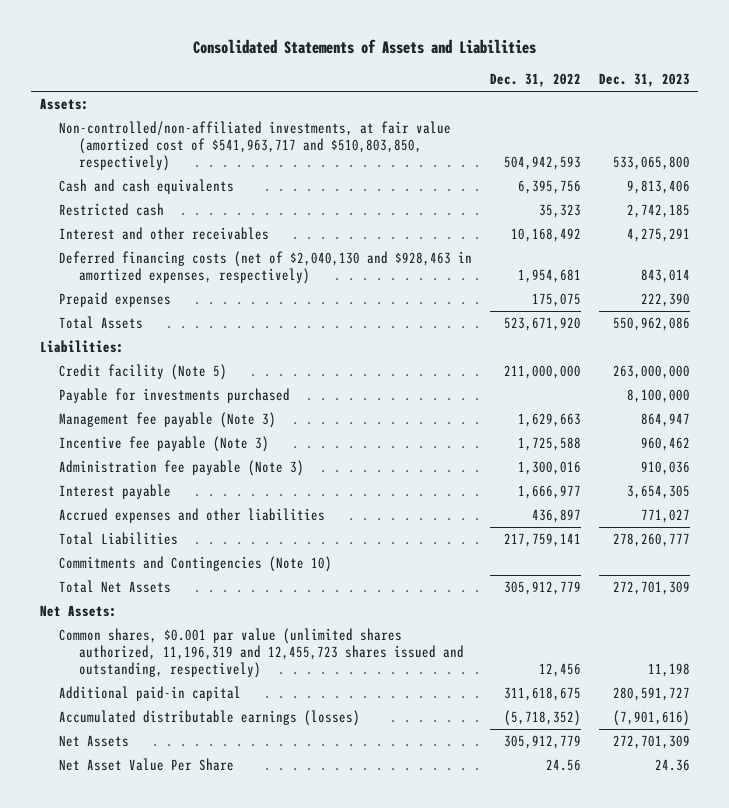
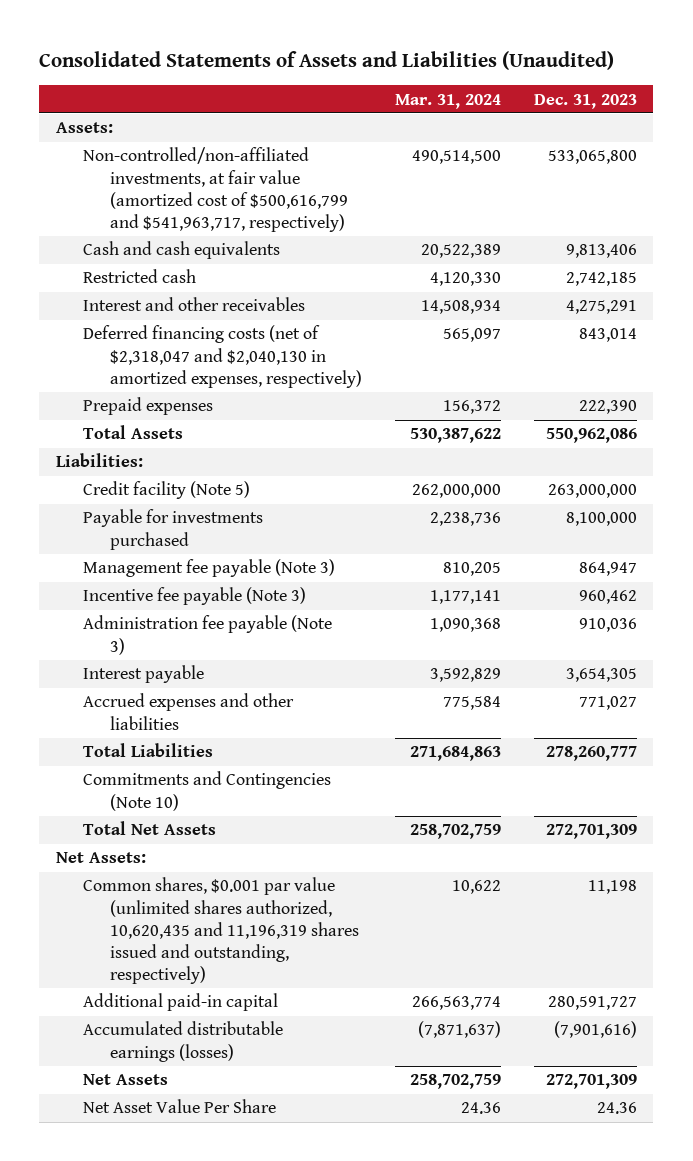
[192,38,536,54] Consolidated Statements of Assets and Liabilities -> [39,51,615,71] Consolidated Statements of Assets and Liabilities (Unaudited)
[489,73,581,88] Dec. 31, 2022 -> none
none -> [394,93,501,109] Mar. 31, 2024
[59,121,452,172] Non-controlled/non-affiliated investments, at fair value (amortized cost of $541,963,717 and $510,803,850, respectively) -> [82,147,348,232] Non-controlled/non-affiliated investments, at fair value (amortized cost of $500,616,799 and $541,963,717, respectively)
[59,251,473,285] Deferred financing costs (net of $2,040,130 and $928,463 in amortized expenses, respectively) -> [82,325,362,388] Deferred financing costs (net of $2,318,047 and $2,040,130 in amortized expenses, respectively)
[59,628,465,679] Common shares, $0.001 par value (unlimited shares authorized, 11,196,319 and 12,455,723 shares issued and outstanding, respectively) -> [82,877,359,985] Common shares, $0.001 par value (unlimited shares authorized, 10,620,435 and 11,196,319 shares issued and outstanding, respectively)

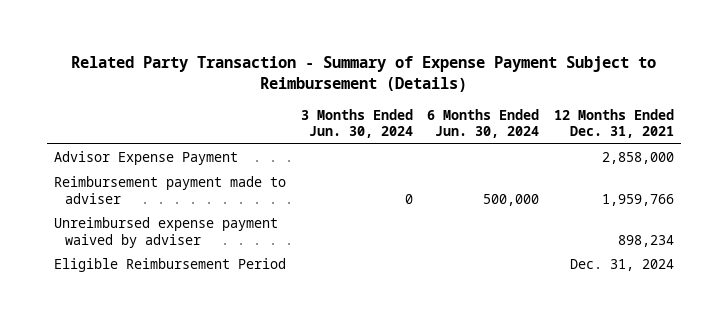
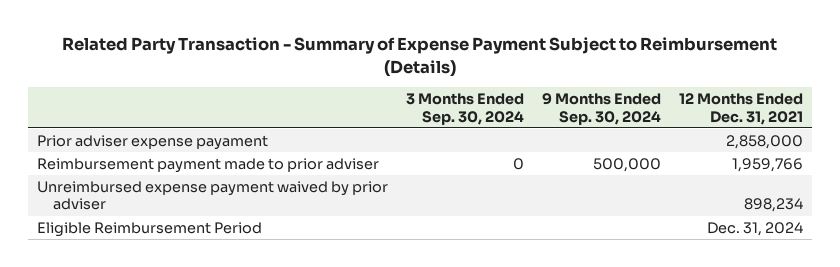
[300,108,413,139] 3 Months Ended Jun. 30, 2024 -> none
[427,108,540,139] 6 Months Ended Jun. 30, 2024 -> none
none -> [406,93,525,125] 3 Months Ended Sep. 30, 2024
none -> [542,93,662,125] 9 Months Ended Sep. 30, 2024
[53,151,238,166] Advisor Expense Payment -> [37,134,269,150] Prior adviser expense payament
[53,176,286,204] Reimbursement payment made to adviser -> [37,157,380,173] Reimbursement payment made to prior adviser
[53,217,278,248] Unreimbursed expense payment waived by adviser -> [37,180,389,211] Unreimbursed expense payment waived by prior adviser

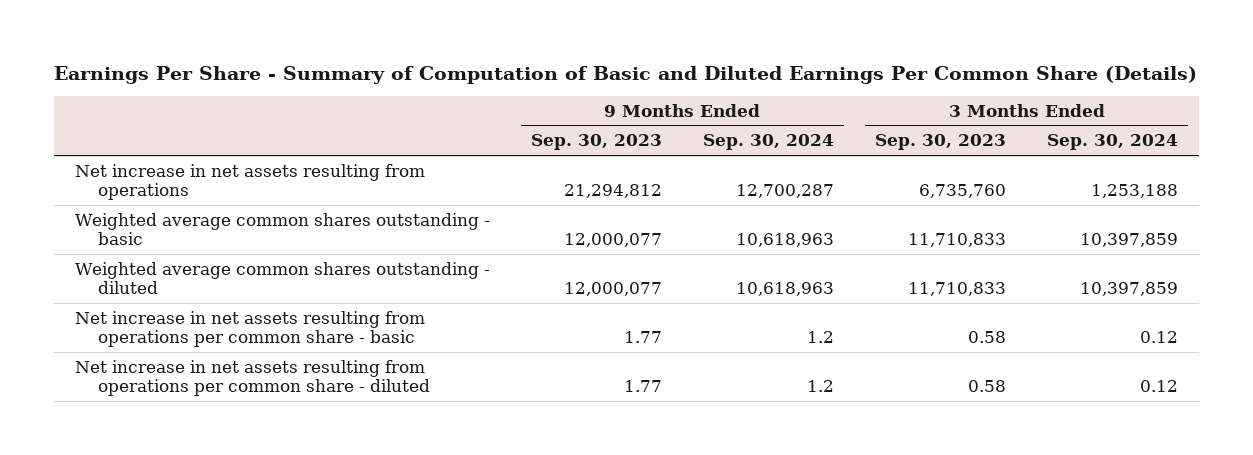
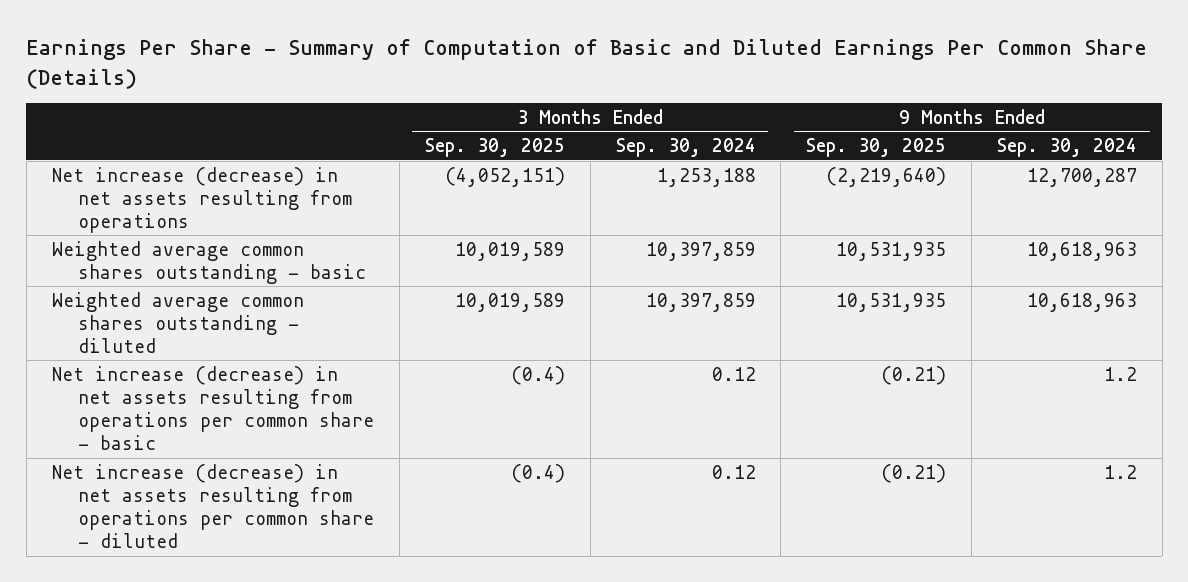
[530,134,662,151] Sep. 30, 2023 -> none
[875,134,1007,151] Sep. 30, 2023 -> none
none -> [424,138,565,158] Sep. 30, 2025
none -> [806,138,947,158] Sep. 30, 2025
[74,163,425,201] Net increase in net assets resulting from operations -> [51,166,353,233] Net increase (decrease) in net assets resulting from operations
[74,310,425,348] Net increase in net assets resulting from operations per common share - basic -> [51,365,375,451] Net increase (decrease) in net assets resulting from operations per common share - basic
[74,359,431,397] Net increase in net assets resulting from operations per common share - diluted -> [51,463,375,549] Net increase (decrease) in net assets resulting from operations per common share - diluted

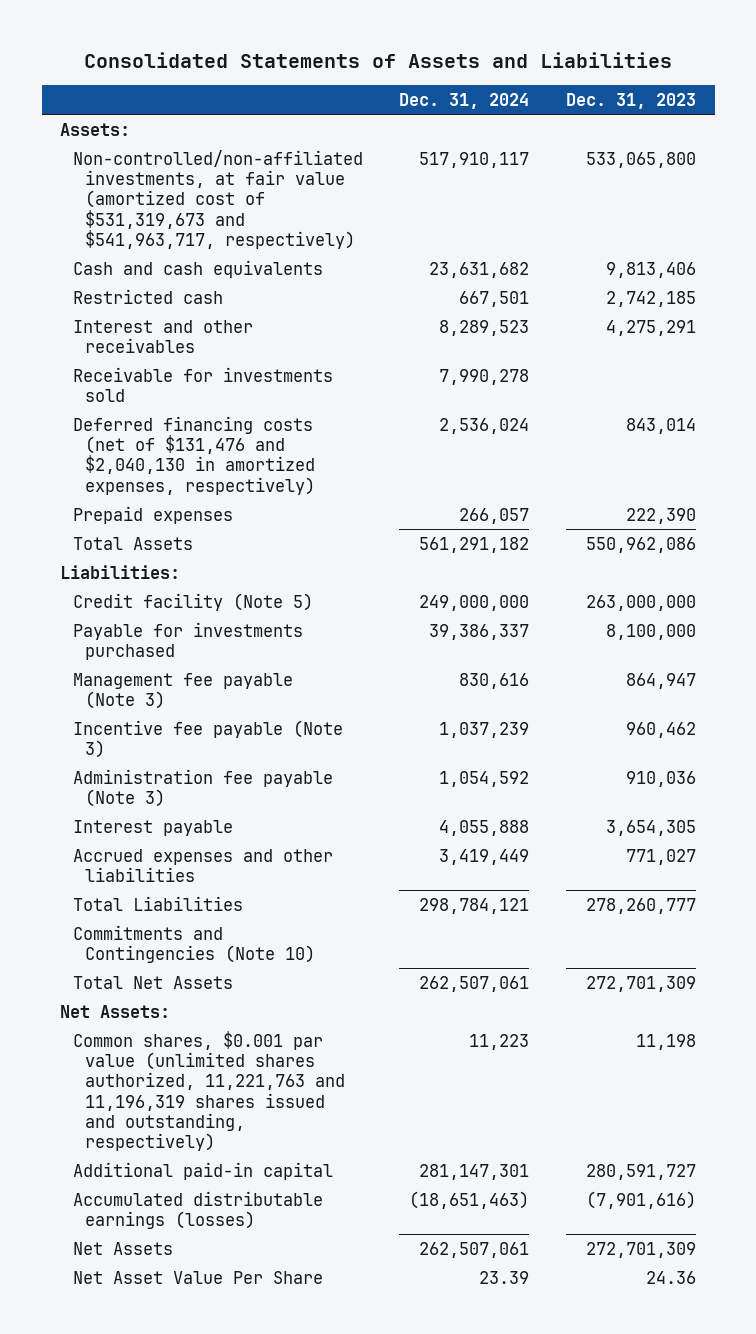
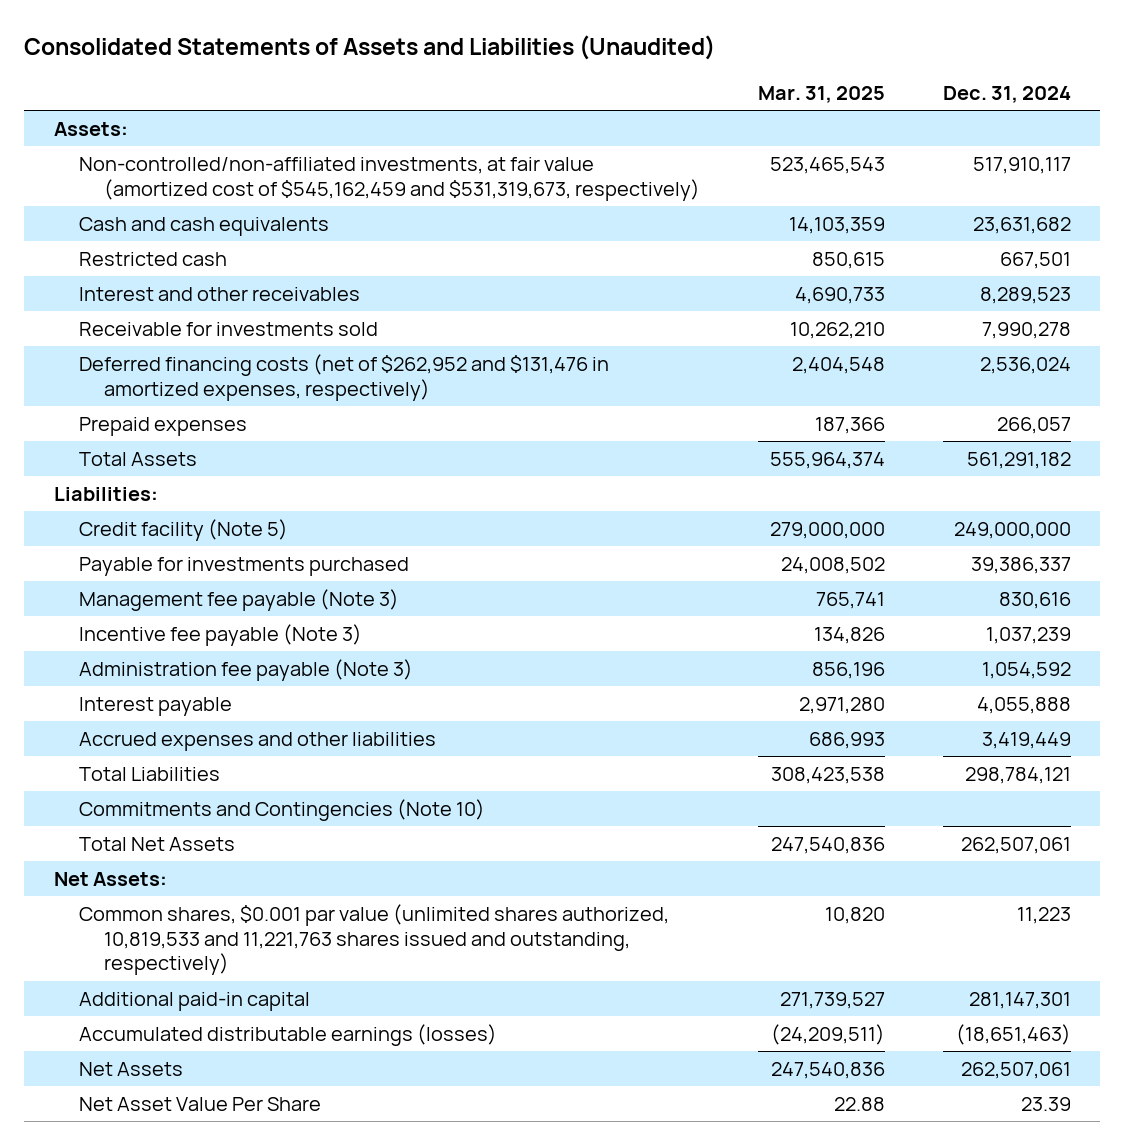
[84,52,673,69] Consolidated Statements of Assets and Liabilities -> [24,35,716,61] Consolidated Statements of Assets and Liabilities (Unaudited)
[566,92,697,109] Dec. 31, 2023 -> none
none -> [758,85,886,103] Mar. 31, 2025
[72,149,363,249] Non-controlled/non-affiliated investments, at fair value (amortized cost of $531,319,673 and $541,963,717, respectively) -> [78,156,701,201] Non-controlled/non-affiliated investments, at fair value (amortized cost of $545,162,459 and $531,319,673, respectively)
[72,415,316,495] Deferred financing costs (net of $131,476 and $2,040,130 in amortized expenses, respectively) -> [78,353,609,401] Deferred financing costs (net of $262,952 and $131,476 in amortized expenses, respectively)
[72,1030,346,1152] Common shares, $0.001 par value (unlimited shares authorized, 11,221,763 and 11,196,319 shares issued and outstanding, respectively) -> [78,903,669,976] Common shares, $0.001 par value (unlimited shares authorized, 10,819,533 and 11,221,763 shares issued and outstanding, respectively)

